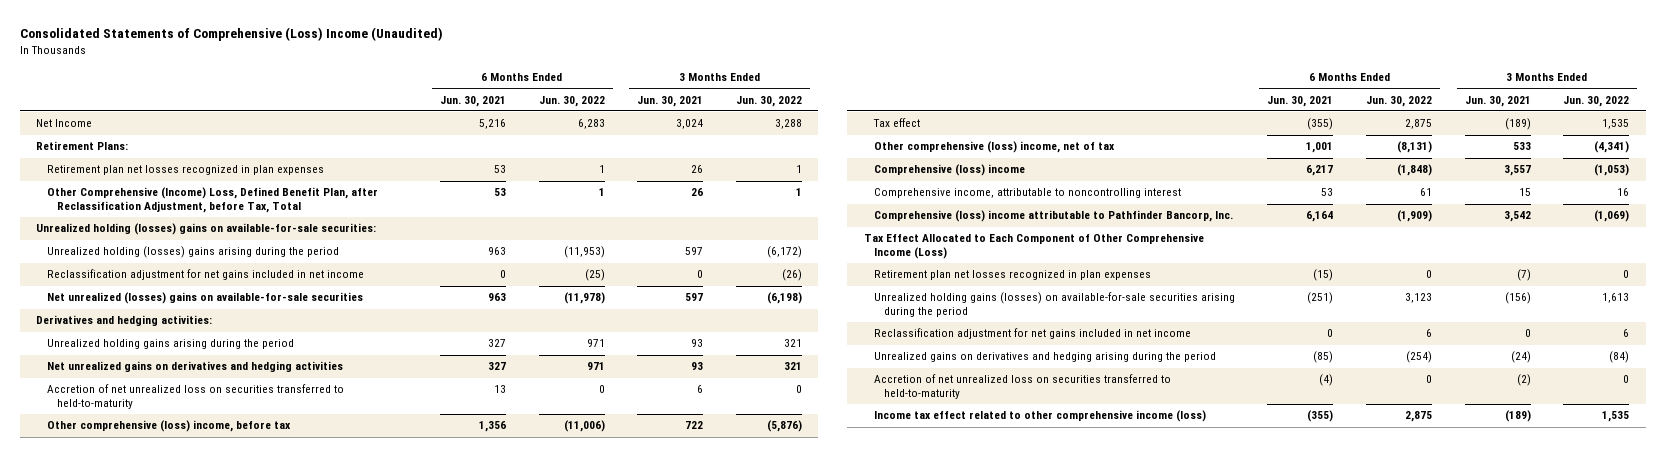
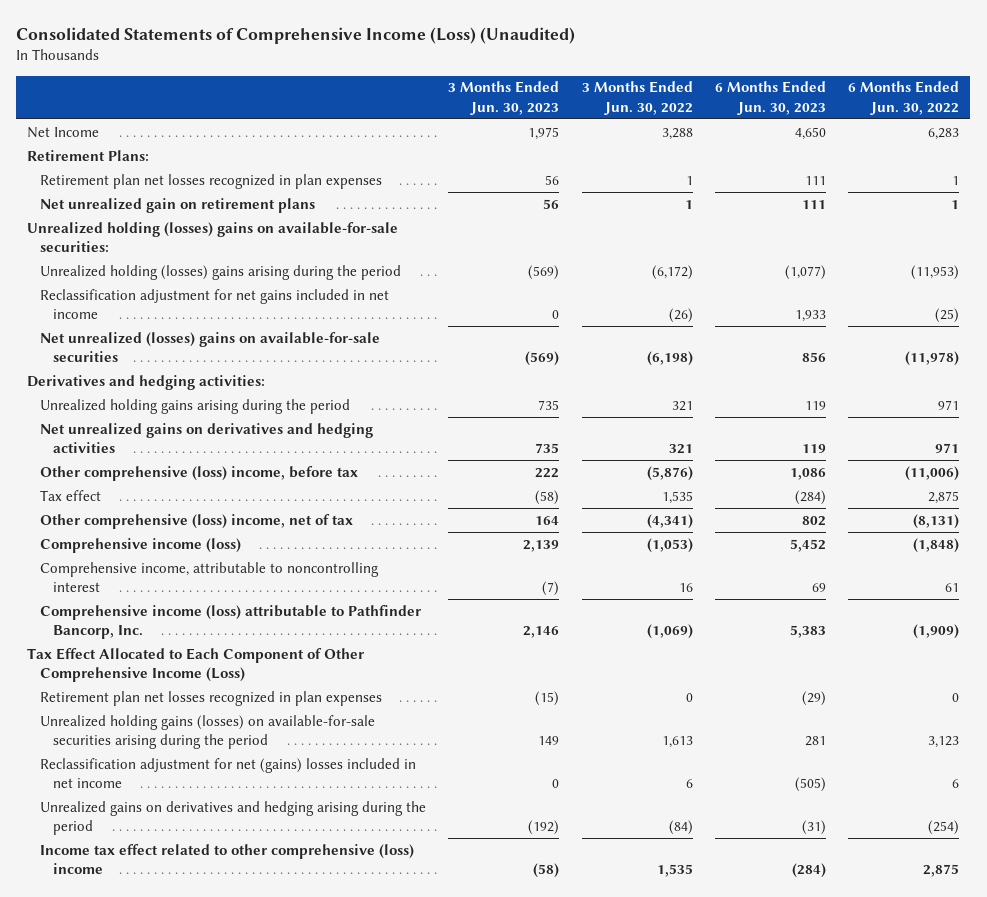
[20,27,444,42] Consolidated Statements of Comprehensive (Loss) Income (Unaudited) -> [16,26,576,44] Consolidated Statements of Comprehensive Income (Loss) (Unaudited)
[440,95,507,107] Jun. 30, 2021 -> none
[637,95,704,107] Jun. 30, 2021 -> none
none -> [448,81,560,115] 3 Months Ended Jun. 30, 2023
none -> [714,81,826,115] 6 Months Ended Jun. 30, 2023
[46,187,378,214] Other Comprehensive (Income) Loss, Defined Benefit Plan, after Reclassification Adjustment, before Tax, Total -> [40,197,316,213] Net unrealized gain on retirement plans
[46,384,344,410] Accretion of net unrealized loss on securities transferred to held-to-maturity -> none
[873,164,1025,177] Comprehensive (loss) income -> [40,537,242,553] Comprehensive income (loss)
[873,210,1233,223] Comprehensive (loss) income attributable to Pathfinder Bancorp, Inc. -> [40,604,422,640] Comprehensive income (loss) attributable to Pathfinder Bancorp, Inc.
[873,328,1191,340] Reclassification adjustment for net gains included in net income -> [40,757,417,789] Reclassification adjustment for net (gains) losses included in net income
[873,374,1171,400] Accretion of net unrealized loss on securities transferred to held-to-maturity -> none
[873,410,1206,423] Income tax effect related to other comprehensive income (loss) -> [40,843,415,875] Income tax effect related to other comprehensive (loss) income

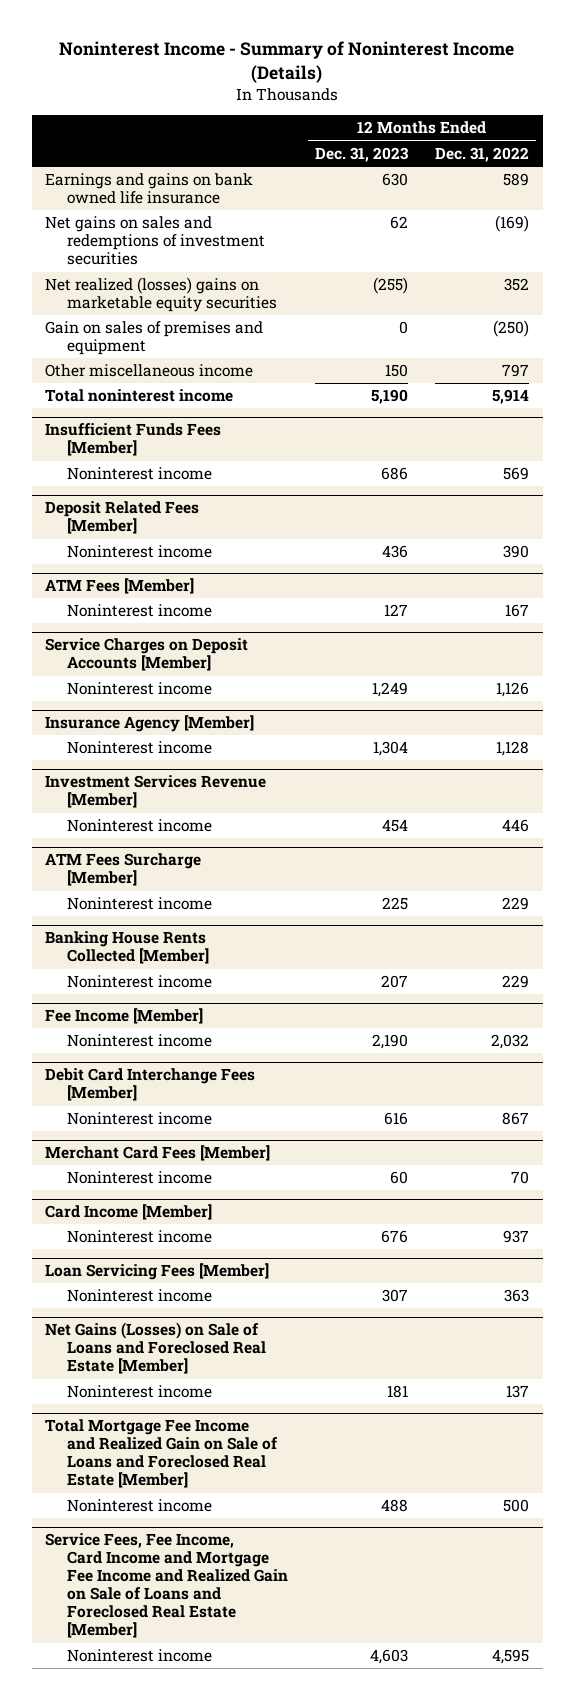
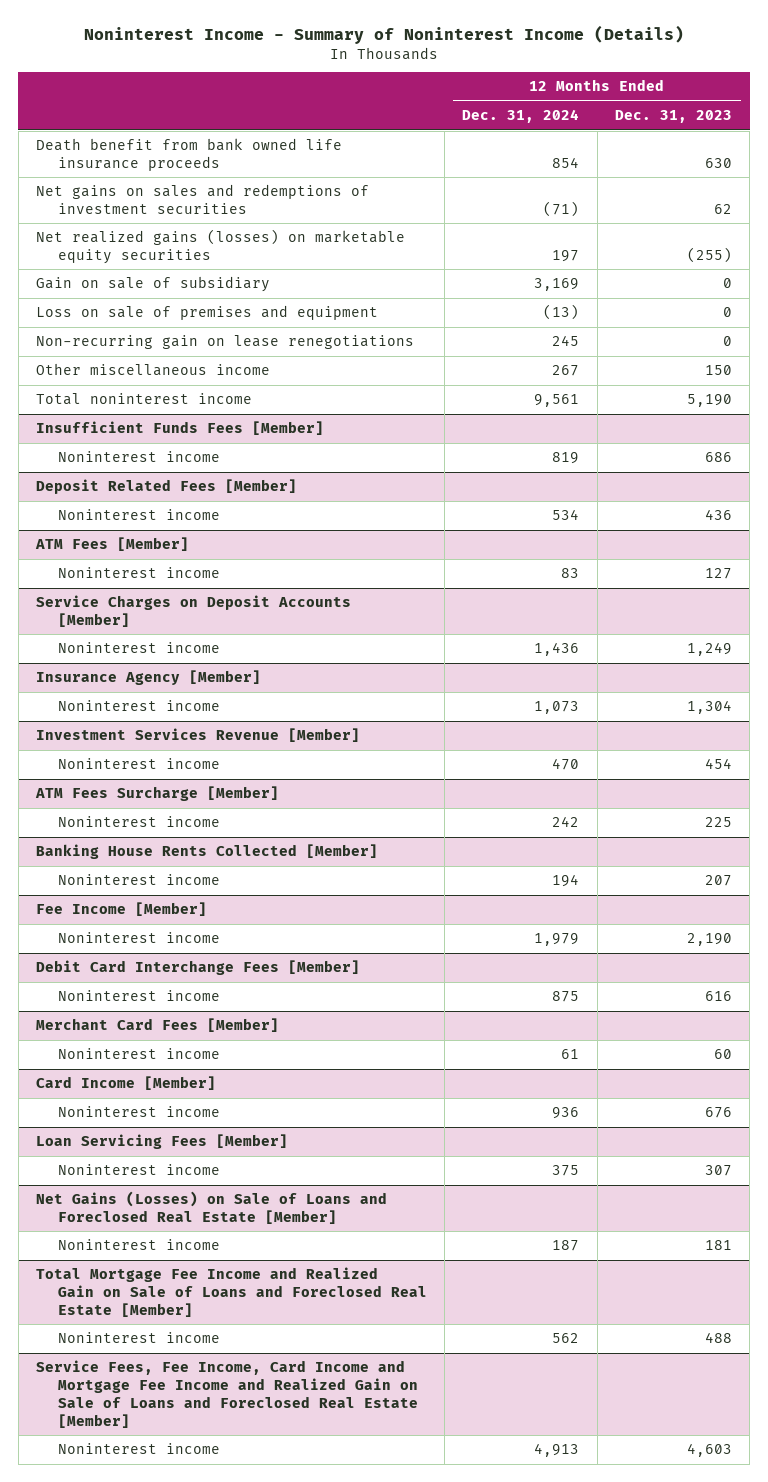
[435,146,530,162] Dec. 31, 2022 -> none
none -> [462,109,580,124] Dec. 31, 2024
[45,173,254,205] Earnings and gains on bank owned life insurance -> [36,138,343,172] Death benefit from bank owned life insurance proceeds
[45,277,277,313] Net realized (losses) gains on marketable equity securities -> [36,229,406,265] Net realized gains (losses) on marketable equity securities
none -> [36,276,271,293] Gain on sale of subsidiary
[45,321,264,356] Gain on sales of premises and equipment -> [36,305,379,321] Loss on sale of premises and equipment
none -> [36,335,415,350] Non-recurring gain on lease renegotiations

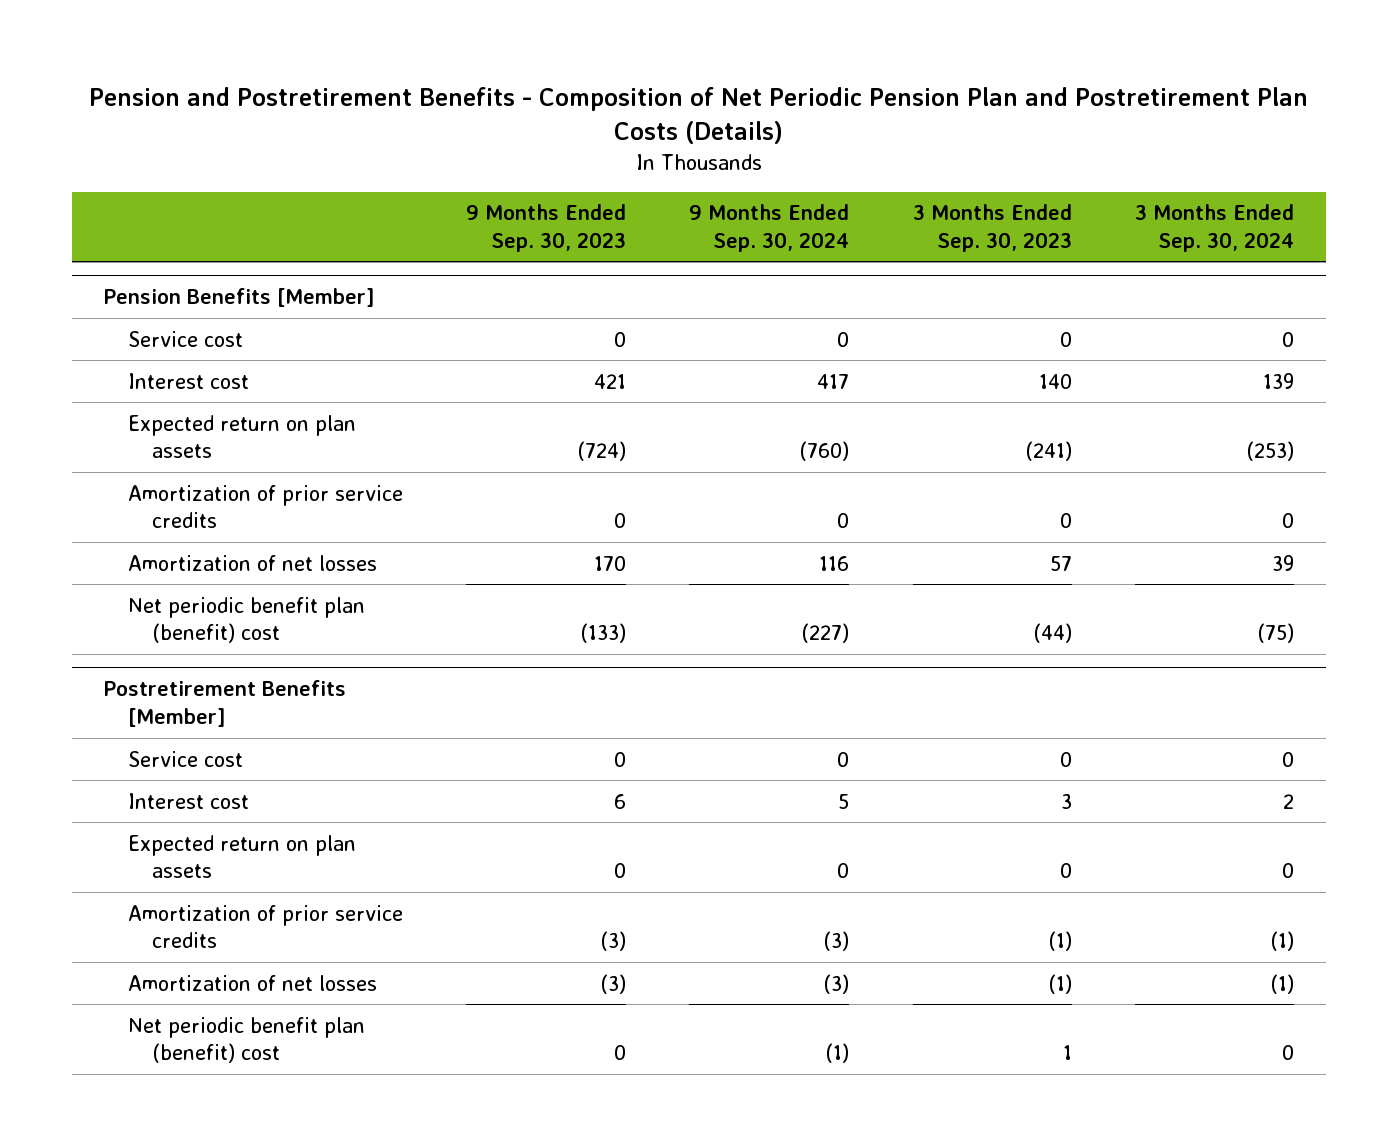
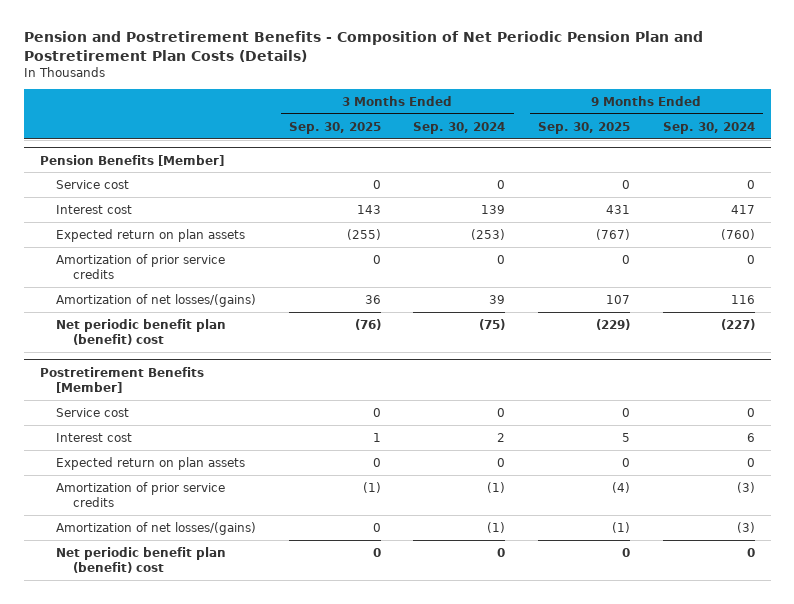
[466,204,627,252] 9 Months Ended Sep. 30, 2023 -> none
[912,204,1072,252] 3 Months Ended Sep. 30, 2023 -> none
none -> [288,121,381,134] Sep. 30, 2025
none -> [538,121,631,134] Sep. 30, 2025
[127,554,377,571] Amortization of net losses -> [56,293,257,307] Amortization of net losses/(gains)
[838,793,850,809] 5 -> [746,432,755,442] 6
[127,974,377,991] Amortization of net losses -> [56,521,257,535] Amortization of net losses/(gains)
[825,1043,850,1064] (1) -> [746,547,755,557] 0

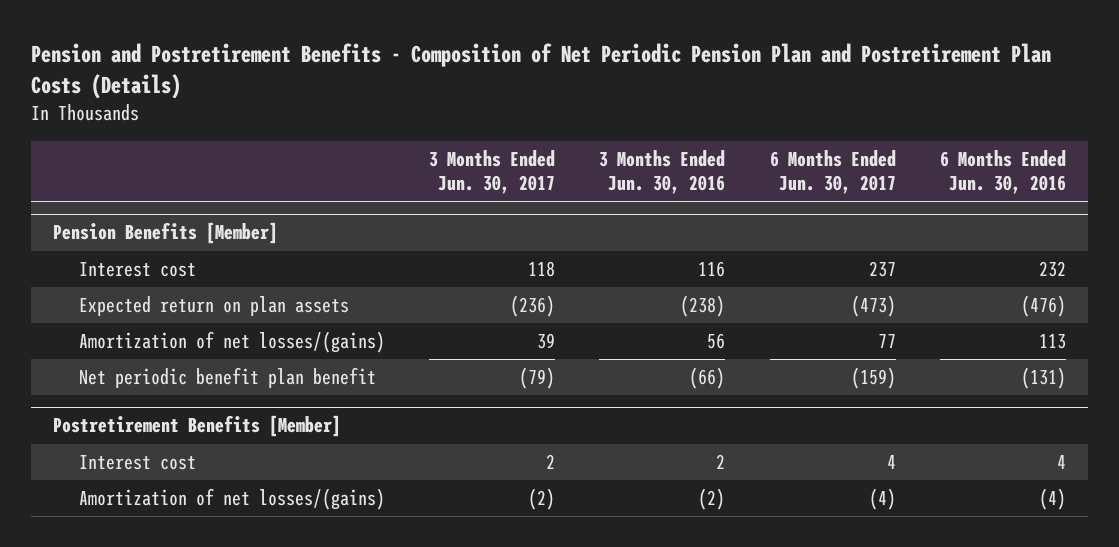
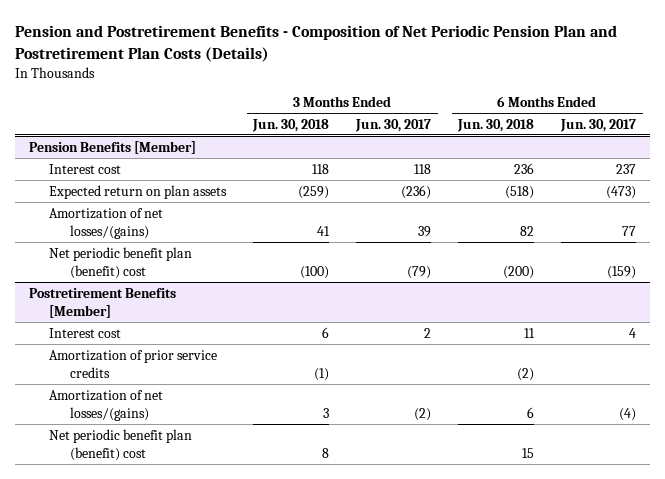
[599,149,726,195] 3 Months Ended Jun. 30, 2016 -> none
[940,149,1067,195] 6 Months Ended Jun. 30, 2016 -> none
none -> [252,118,330,132] Jun. 30, 2018
none -> [457,118,535,132] Jun. 30, 2018
[78,367,376,389] Net periodic benefit plan benefit -> [49,246,193,279] Net periodic benefit plan (benefit) cost
none -> [49,349,218,378] Amortization of prior service credits
none -> [49,428,193,461] Net periodic benefit plan (benefit) cost

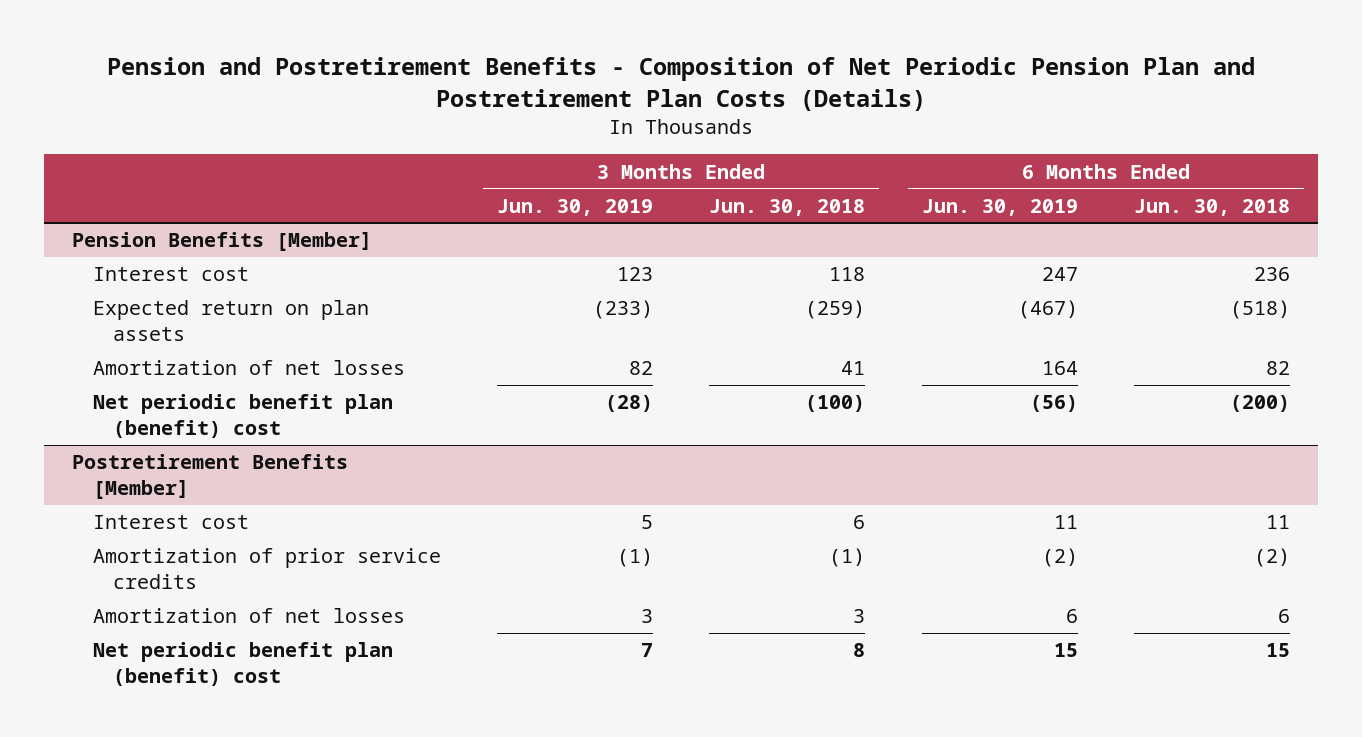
[355,118,432,132] Jun. 30, 2017 -> none
[560,118,637,132] Jun. 30, 2017 -> none
none -> [496,198,653,216] Jun. 30, 2019
none -> [921,198,1078,216] Jun. 30, 2019
[49,207,164,239] Amortization of net losses/(gains) -> [92,360,405,376] Amortization of net losses
[49,389,164,421] Amortization of net losses/(gains) -> [92,608,405,624] Amortization of net losses

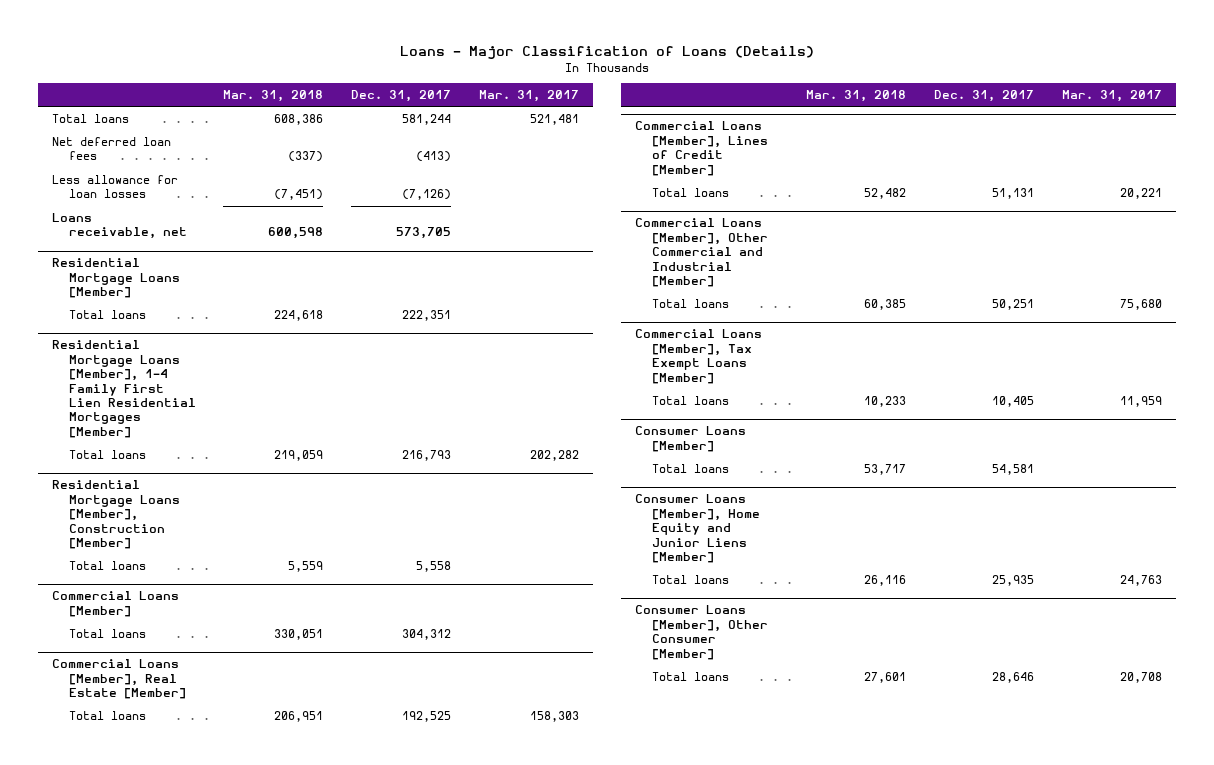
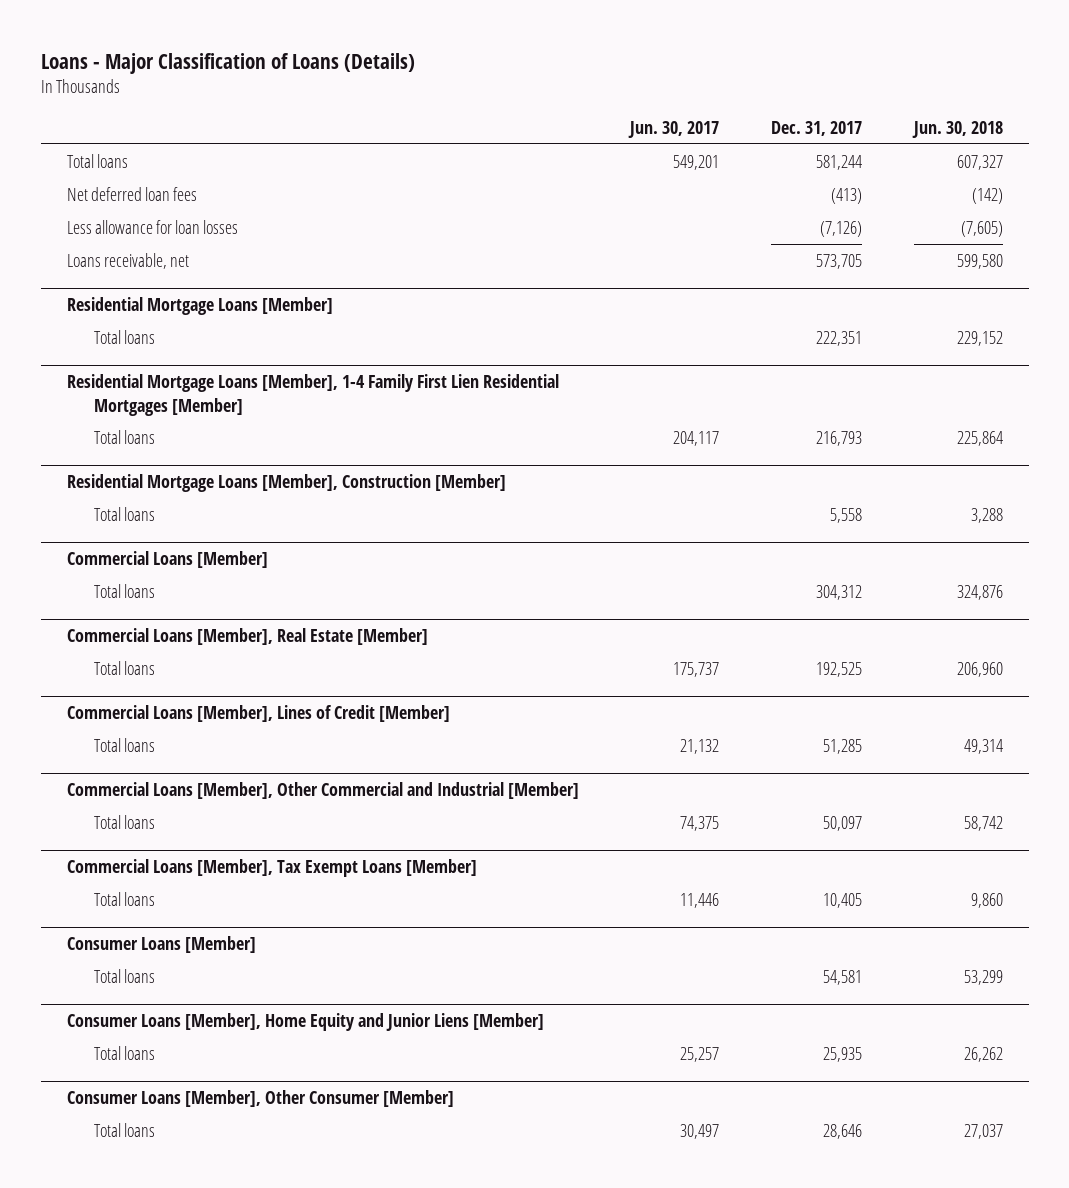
[223,90,324,103] Mar. 31, 2018 -> none
[478,90,579,103] Mar. 31, 2017 -> none
none -> [628,120,720,138] Jun. 30, 2017
none -> [911,120,1003,138] Jun. 30, 2018
[992,187,1035,199] 51,131 -> [823,738,863,754] 51,285
[992,298,1035,310] 50,251 -> [823,815,863,831] 50,097

